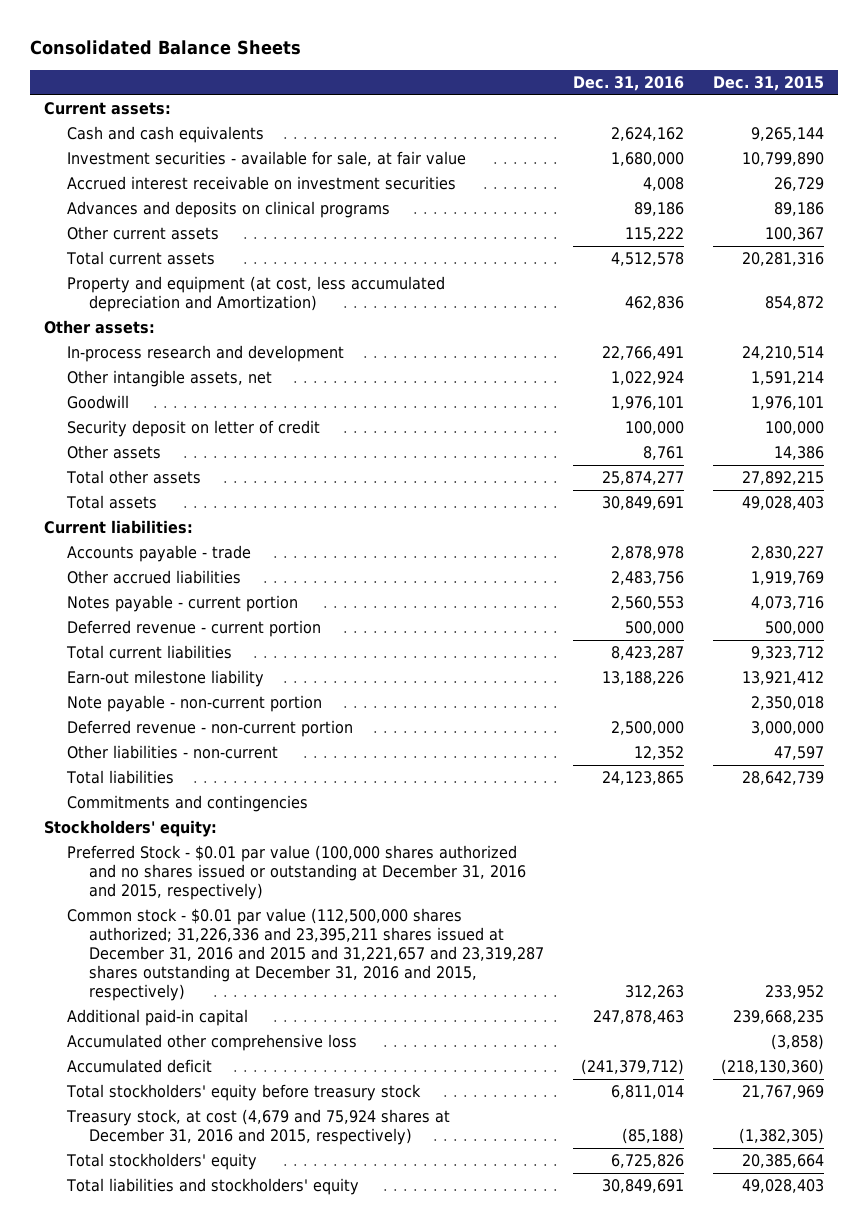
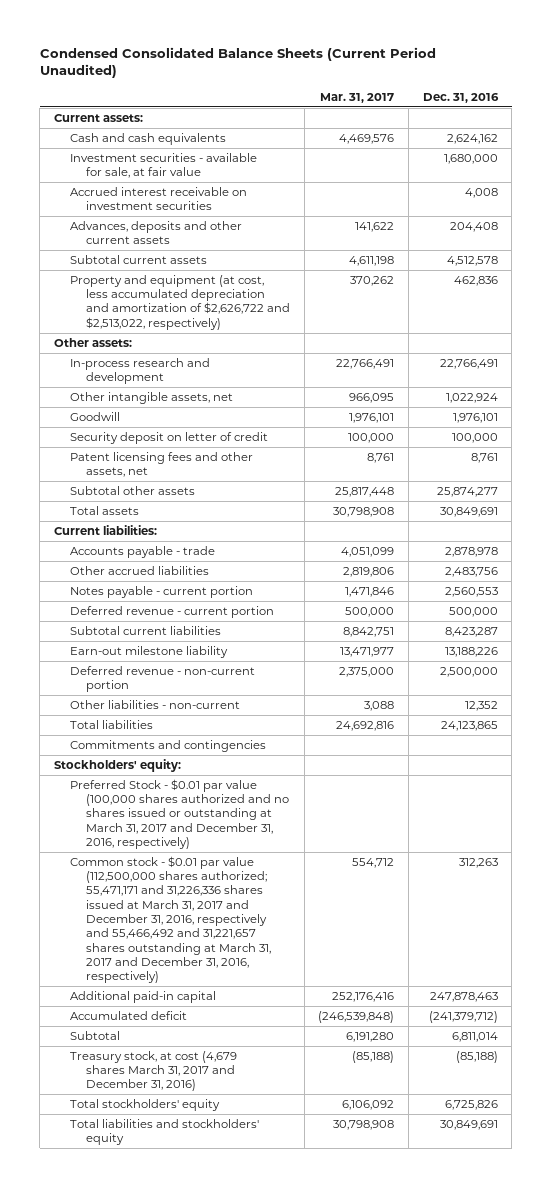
[30,40,302,56] Consolidated Balance Sheets -> [39,46,436,79] Condensed Consolidated Balance Sheets (Current Period Unaudited)
[712,75,824,91] Dec. 31, 2015 -> none
none -> [320,92,395,103] Mar. 31, 2017
[66,226,219,241] Other current assets -> none
[66,201,390,219] Advances and deposits on clinical programs -> [70,220,243,245] Advances, deposits and other current assets
[633,202,684,217] 89,186 -> [449,221,498,232] 204,408
[65,251,215,266] Total current assets -> [70,254,208,264] Subtotal current assets
[66,276,445,313] Property and equipment (at cost, less accumulated depreciation and Amortization) -> [70,274,291,330] Property and equipment (at cost, less accumulated depreciation and amortization of $2,626,722 and $2,513,022, respectively)
[66,445,161,460] Other assets -> [70,451,254,478] Patent licensing fees and other assets, net
[65,470,201,485] Total other assets -> [70,485,196,495] Subtotal other assets
[65,645,232,660] Total current liabilities -> [70,625,222,635] Subtotal current liabilities
[66,695,322,713] Note payable - non-current portion -> none
[66,845,527,901] Preferred Stock - $0.01 par value (100,000 shares authorized and no shares issued or outstanding at December 31, 2016 and 2015, respectively) -> [70,778,290,850] Preferred Stock - $0.01 par value (100,000 shares authorized and no shares issued or outstanding at March 31, 2017 and December 31, 2016, respectively)
[66,908,545,1001] Common stock - $0.01 par value (112,500,000 shares authorized; 31,226,336 and 23,395,211 shares issued at December 31, 2016 and 2015 and 31,221,657 and 23,319,287 shares outstanding at December 31, 2016 and 2015, respectively) -> [70,855,272,984] Common stock - $0.01 par value (112,500,000 shares authorized; 55,471,171 and 31,226,336 shares issued at March 31, 2017 and December 31, 2016, respectively and 55,466,492 and 31,221,657 shares outstanding at March 31, 2017 and December 31, 2016, respectively)
[66,1034,357,1052] Accumulated other comprehensive loss -> none
[65,1084,421,1102] Total stockholders' equity before treasury stock -> [70,1030,121,1040] Subtotal
[65,1109,450,1146] Treasury stock, at cost (4,679 and 75,924 shares at December 31, 2016 and 2015, respectively) -> [70,1050,238,1092] Treasury stock, at cost (4,679 shares March 31, 2017 and December 31, 2016)

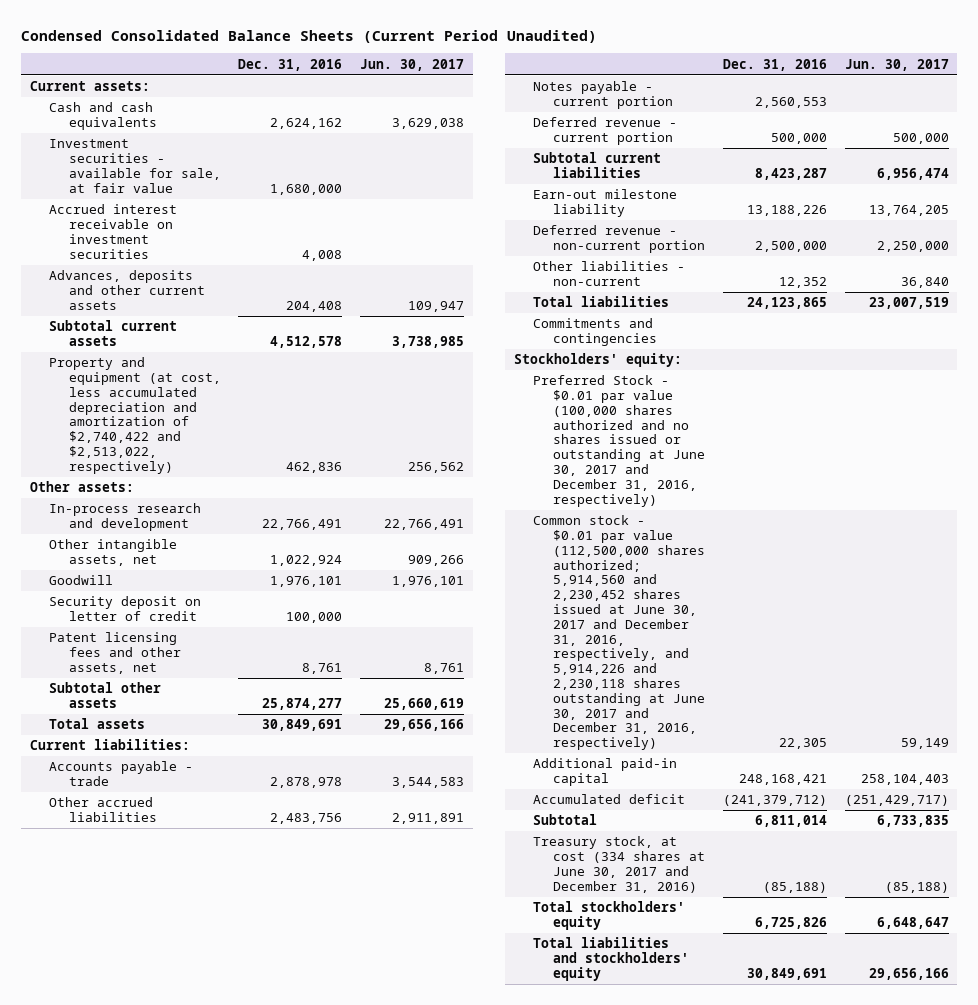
[320,92,395,103] Mar. 31, 2017 -> none
none -> [360,58,465,71] Jun. 30, 2017
[70,274,291,330] Property and equipment (at cost, less accumulated depreciation and amortization of $2,626,722 and $2,513,022, respectively) -> [49,357,221,474] Property and equipment (at cost, less accumulated depreciation and amortization of $2,740,422 and $2,513,022, respectively)
[70,778,290,850] Preferred Stock - $0.01 par value (100,000 shares authorized and no shares issued or outstanding at March 31, 2017 and December 31, 2016, respectively) -> [533,375,705,507] Preferred Stock - $0.01 par value (100,000 shares authorized and no shares issued or outstanding at June 30, 2017 and December 31, 2016, respectively)
[70,855,272,984] Common stock - $0.01 par value (112,500,000 shares authorized; 55,471,171 and 31,226,336 shares issued at March 31, 2017 and December 31, 2016, respectively and 55,466,492 and 31,221,657 shares outstanding at March 31, 2017 and December 31, 2016, respectively) -> [533,515,705,751] Common stock - $0.01 par value (112,500,000 shares authorized; 5,914,560 and 2,230,452 shares issued at June 30, 2017 and December 31, 2016, respectively, and 5,914,226 and 2,230,118 shares outstanding at June 30, 2017 and December 31, 2016, respectively)
[458,857,498,868] 312,263 -> [778,738,827,750] 22,305
[429,991,498,1002] 247,878,463 -> [738,773,827,785] 248,168,421
[70,1050,238,1092] Treasury stock, at cost (4,679 shares March 31, 2017 and December 31, 2016) -> [533,836,705,893] Treasury stock, at cost (334 shares at June 30, 2017 and December 31, 2016)

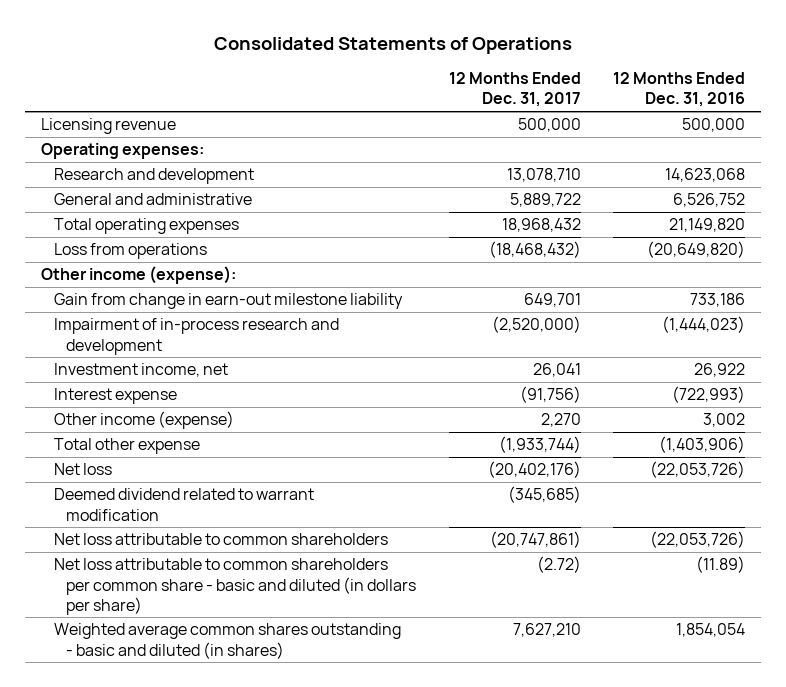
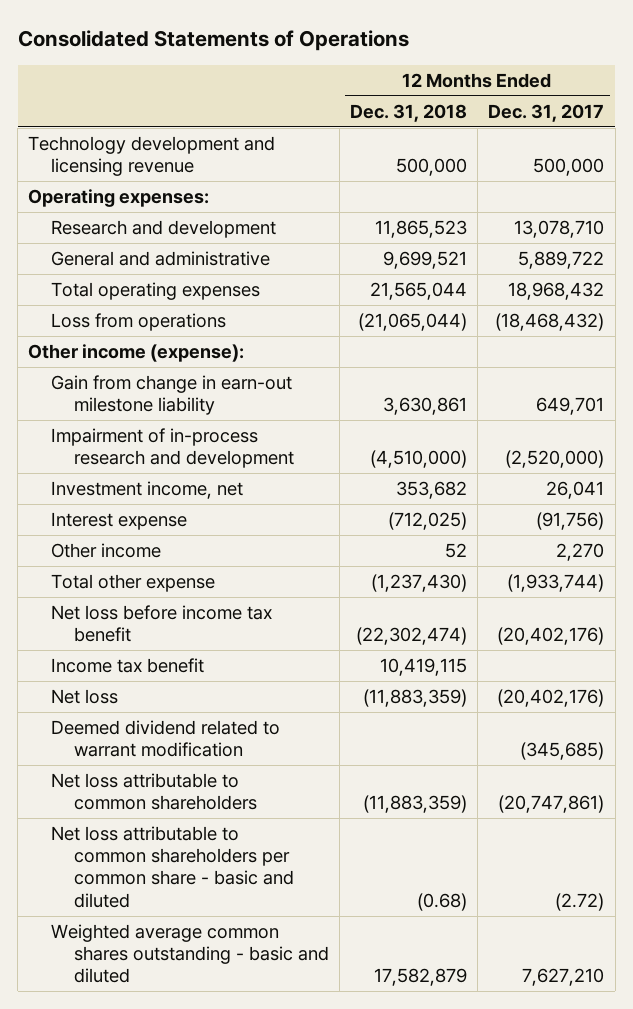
[613,72,746,108] 12 Months Ended Dec. 31, 2016 -> none
none -> [350,103,468,122] Dec. 31, 2018
[41,118,177,135] Licensing revenue -> none
none -> [28,135,276,177] Technology development and licensing revenue
[53,411,234,430] Other income (expense) -> [51,542,162,558] Other income
none -> [51,604,273,643] Net loss before income tax benefit
none -> [51,657,205,673] Income tax benefit
[53,558,417,615] Net loss attributable to common shareholders per common share - basic and diluted (in dollars per share) -> [51,825,295,908] Net loss attributable to common shareholders per common share - basic and diluted
[53,623,401,659] Weighted average common shares outstanding - basic and diluted (in shares) -> [51,923,330,984] Weighted average common shares outstanding - basic and diluted

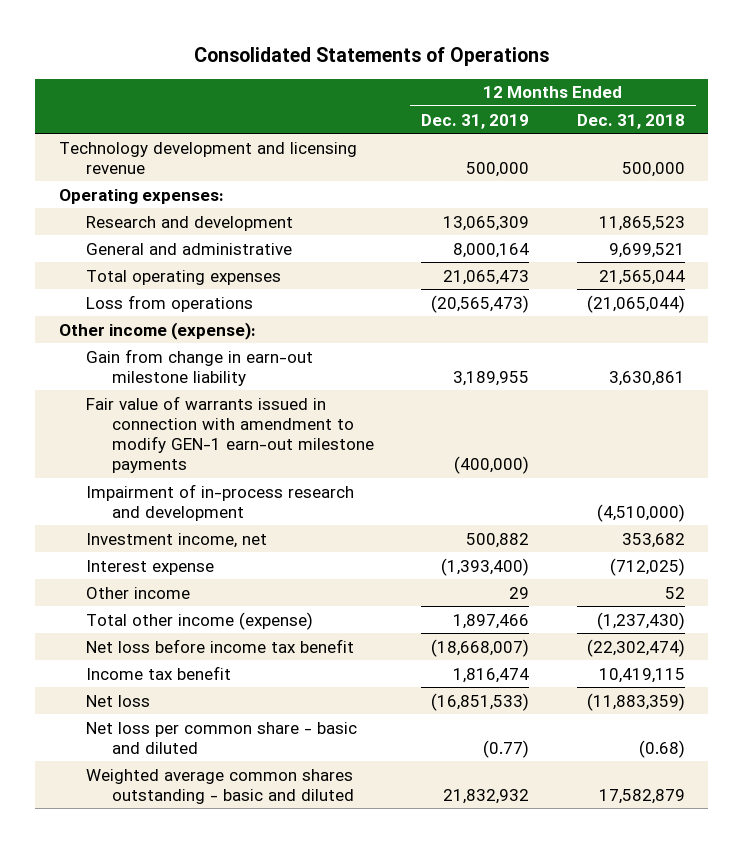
[488,103,605,122] Dec. 31, 2017 -> none
none -> [421,113,530,129] Dec. 31, 2019
none -> [85,395,375,474] Fair value of warrants issued in connection with amendment to modify GEN-1 earn-out milestone payments
[51,573,216,592] Total other expense -> [85,611,313,630] Total other income (expense)
[51,719,281,758] Deemed dividend related to warrant modification -> none
[51,772,258,811] Net loss attributable to common shareholders -> none
[51,825,295,908] Net loss attributable to common shareholders per common share - basic and diluted -> [85,721,357,754] Net loss per common share - basic and diluted

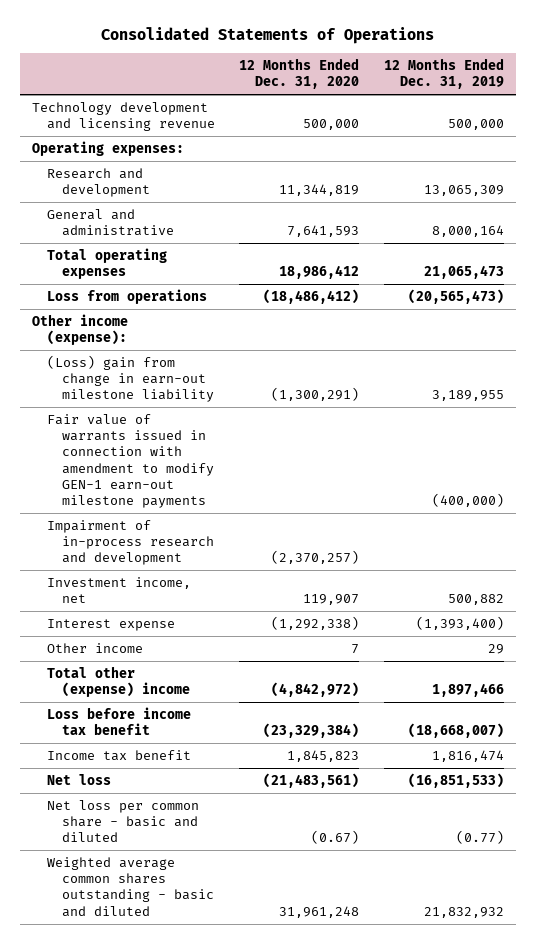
[576,113,685,129] Dec. 31, 2018 -> none
none -> [239,58,360,90] 12 Months Ended Dec. 31, 2020
[85,348,313,386] Gain from change in earn-out milestone liability -> [47,355,215,403] (Loss) gain from change in earn-out milestone liability
[85,611,313,630] Total other income (expense) -> [47,666,191,698] Total other (expense) income
[85,638,354,653] Net loss before income tax benefit -> [47,707,192,736] Loss before income tax benefit

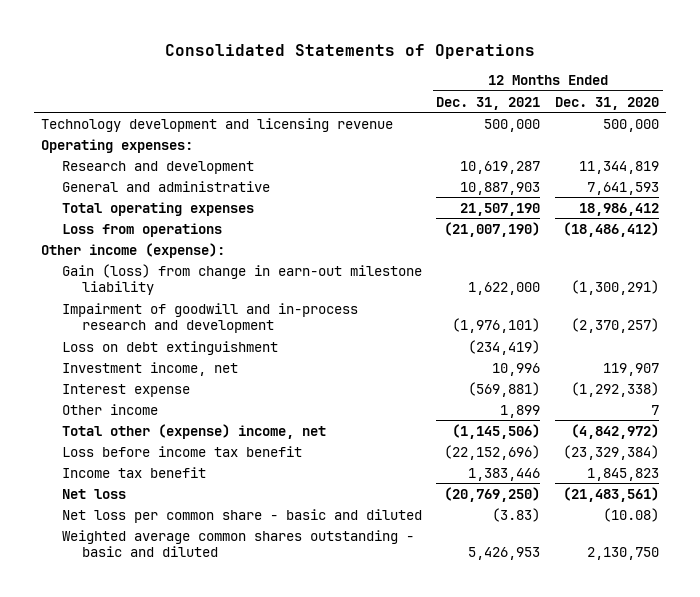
[383,58,504,90] 12 Months Ended Dec. 31, 2019 -> none
none -> [436,96,541,110] Dec. 31, 2021
[47,414,215,508] Fair value of warrants issued in connection with amendment to modify GEN-1 earn-out milestone payments -> none
[47,355,215,403] (Loss) gain from change in earn-out milestone liability -> [61,263,422,295] Gain (loss) from change in earn-out milestone liability
[47,520,215,566] Impairment of in-process research and development -> [61,302,358,333] Impairment of goodwill and in-process research and development
none -> [61,340,278,355] Loss on debt extinguishment
[47,666,191,698] Total other (expense) income -> [61,423,326,439] Total other (expense) income, net
[311,830,360,845] (0.67) -> [602,507,659,522] (10.08)
[279,905,360,918] 31,961,248 -> [586,546,659,560] 2,130,750

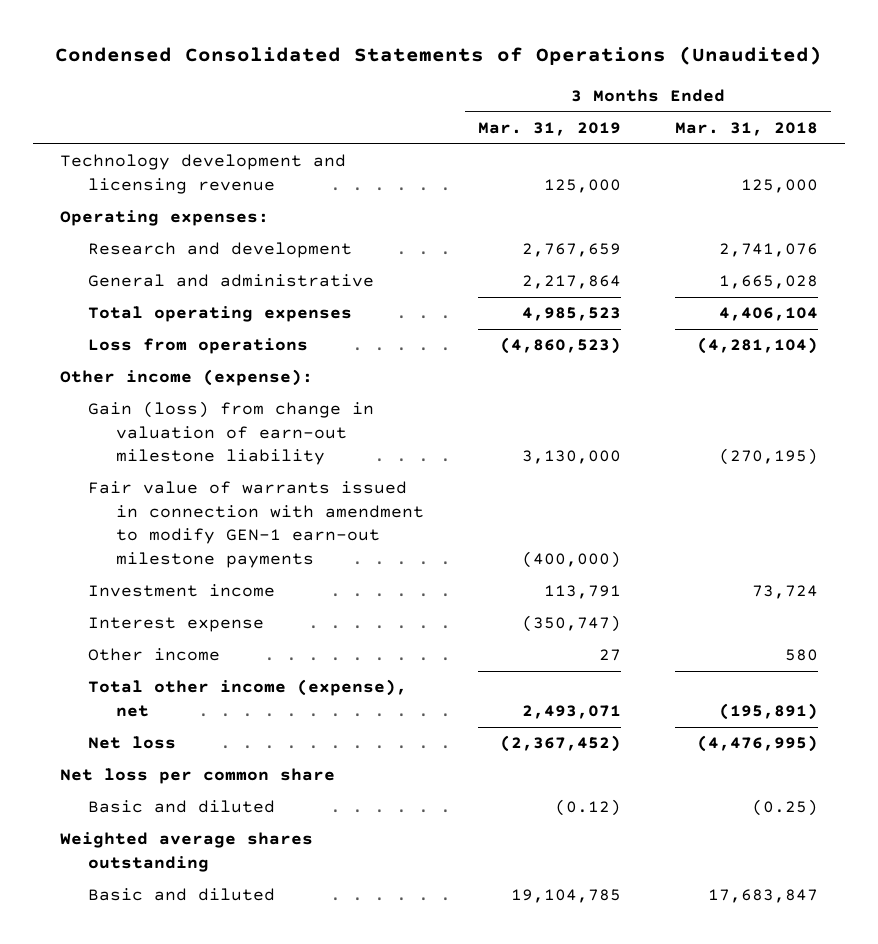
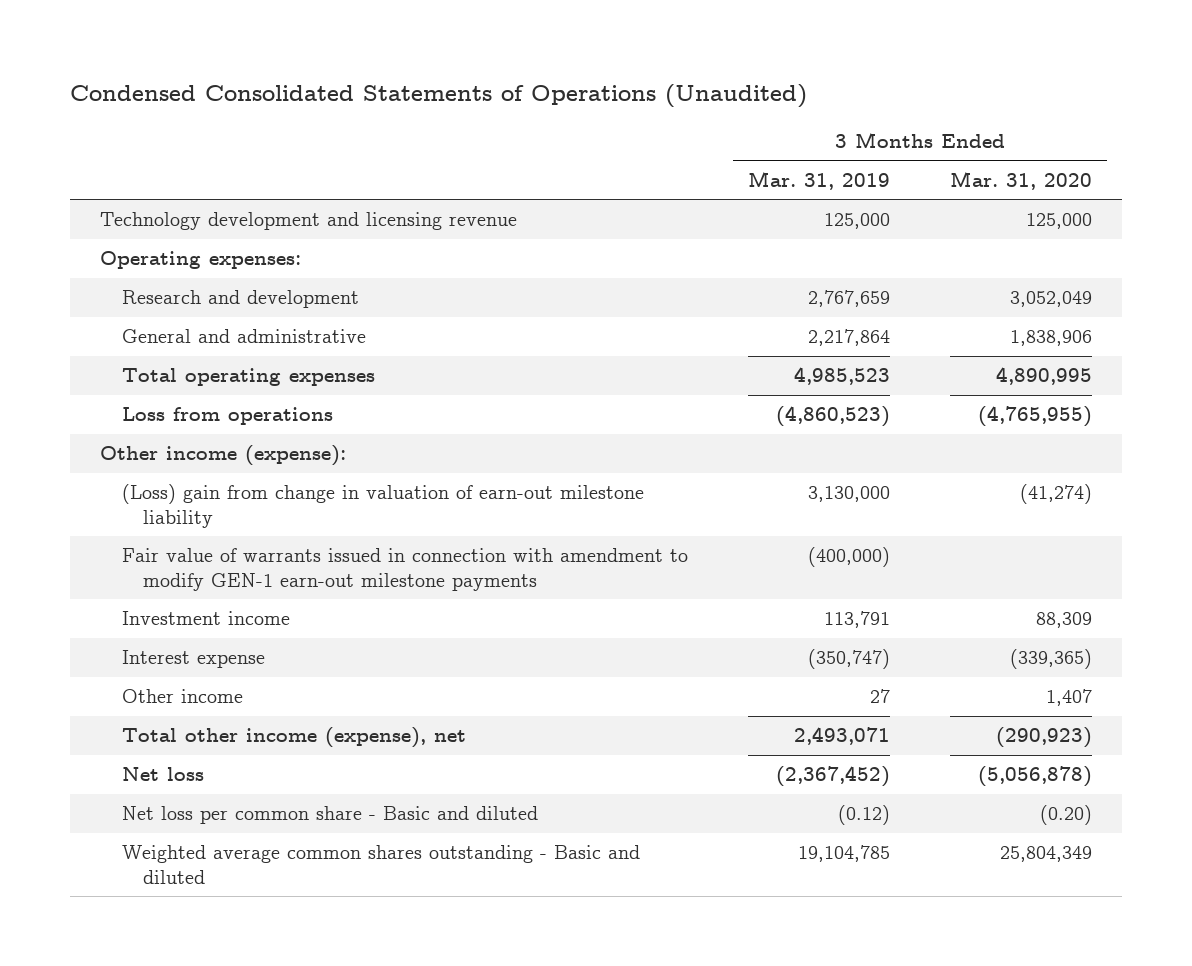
[674,121,818,136] Mar. 31, 2018 -> none
none -> [950,170,1093,190] Mar. 31, 2020
[88,401,375,466] Gain (loss) from change in valuation of earn-out milestone liability -> [121,484,644,528] (Loss) gain from change in valuation of earn-out milestone liability
[59,768,335,785] Net loss per common share -> none
[59,832,313,872] Weighted average shares outstanding -> none
[88,800,276,814] Basic and diluted -> [121,806,538,825] Net loss per common share - Basic and diluted
[88,888,276,902] Basic and diluted -> [121,845,640,884] Weighted average common shares outstanding - Basic and diluted

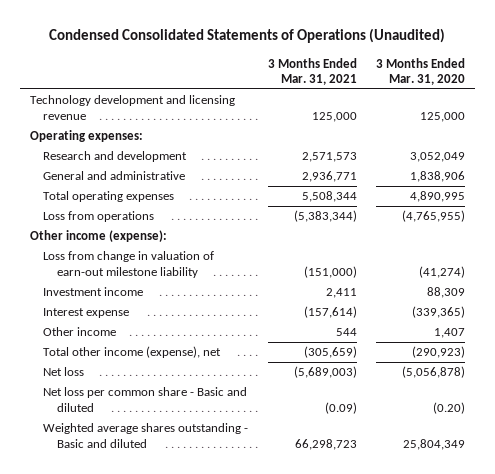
[747,170,890,190] Mar. 31, 2019 -> none
none -> [267,57,357,86] 3 Months Ended Mar. 31, 2021
[121,548,688,591] Fair value of warrants issued in connection with amendment to modify GEN-1 earn-out milestone payments -> none
[121,484,644,528] (Loss) gain from change in valuation of earn-out milestone liability -> [43,251,215,278] Loss from change in valuation of earn-out milestone liability
[121,845,640,884] Weighted average common shares outstanding - Basic and diluted -> [43,423,249,448] Weighted average shares outstanding - Basic and diluted

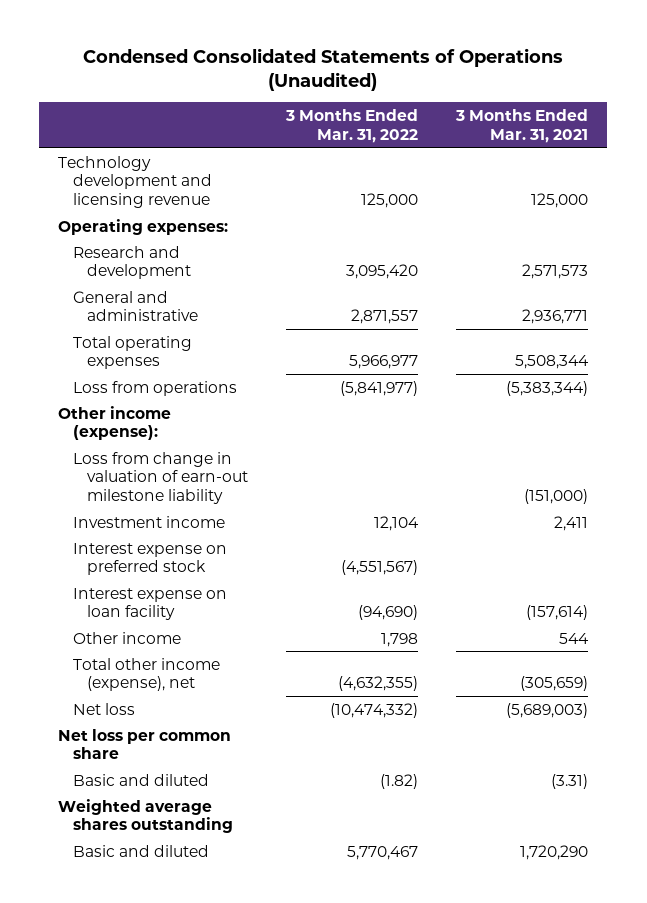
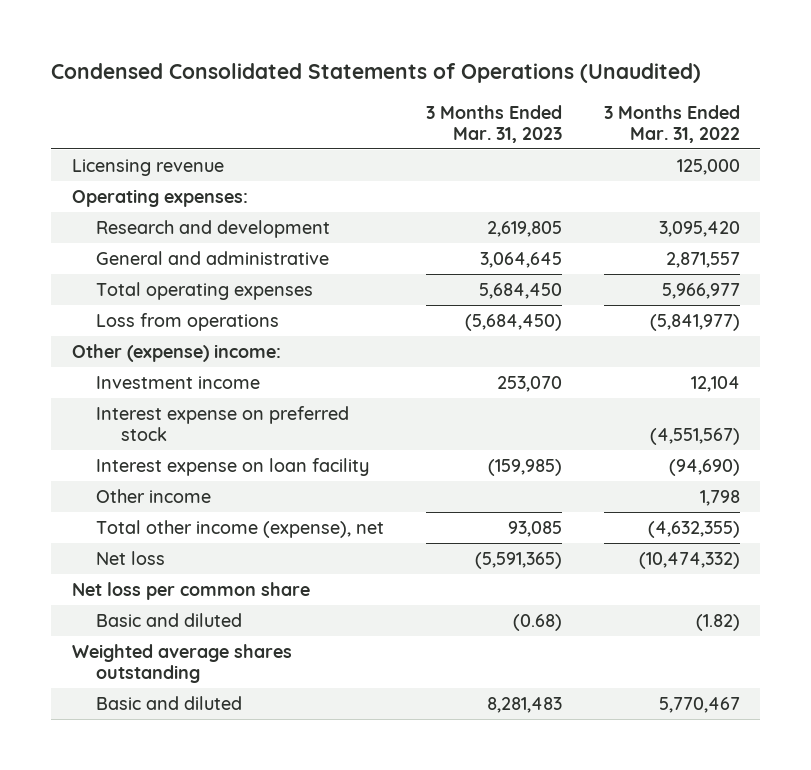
[455,109,589,143] 3 Months Ended Mar. 31, 2021 -> none
none -> [426,105,563,143] 3 Months Ended Mar. 31, 2023
[58,155,212,209] Technology development and licensing revenue -> [71,158,224,176] Licensing revenue
[72,451,248,505] Loss from change in valuation of earn-out milestone liability -> none
[58,405,172,441] Other income (expense): -> [71,343,281,362] Other (expense) income:

